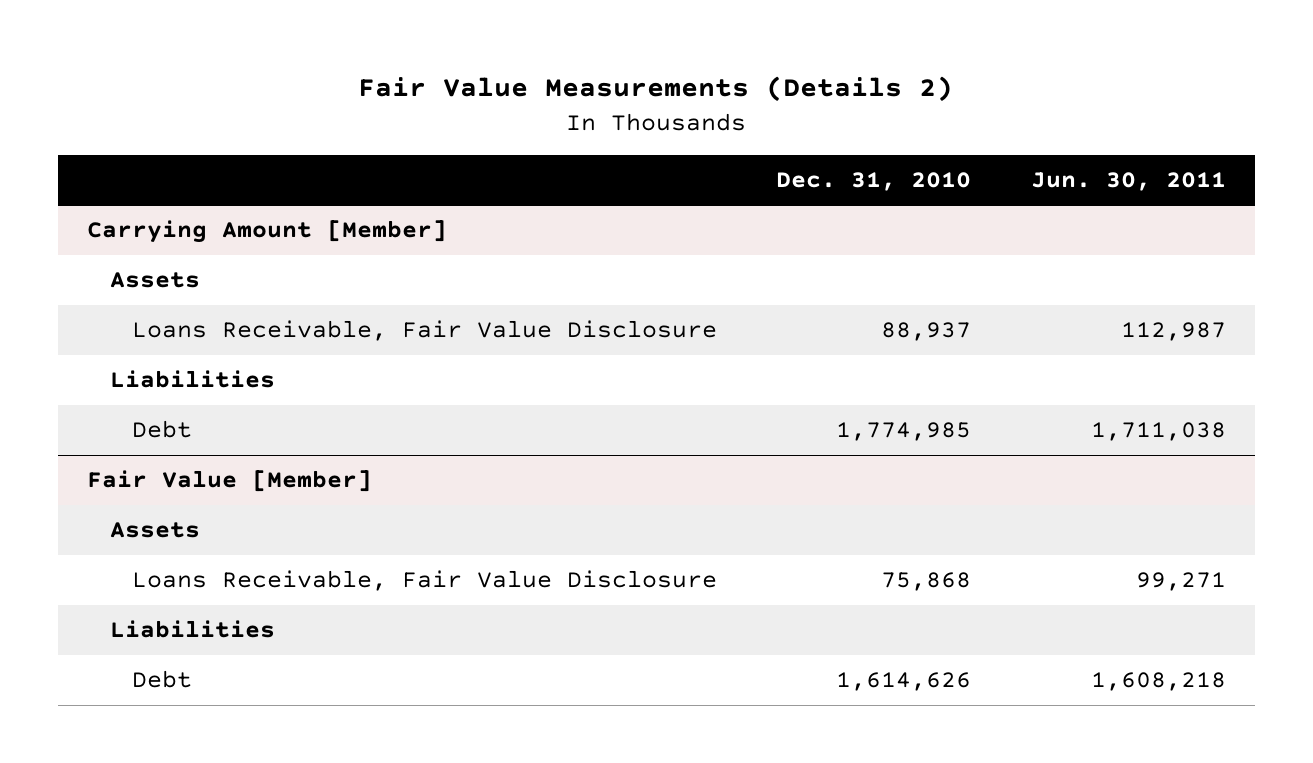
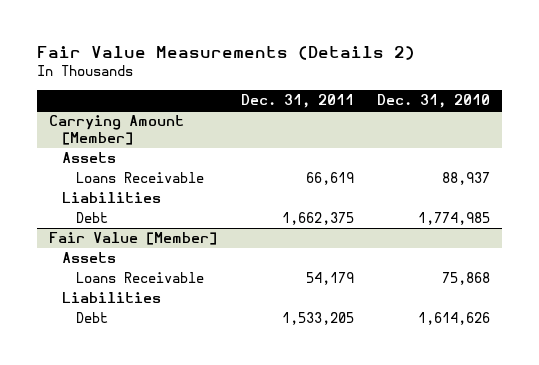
[1030,171,1226,191] Jun. 30, 2011 -> none
none -> [240,94,354,109] Dec. 31, 2011
[132,320,718,342] Loans Receivable, Fair Value Disclosure -> [75,172,204,184] Loans Receivable
[132,570,718,592] Loans Receivable, Fair Value Disclosure -> [75,272,204,284] Loans Receivable

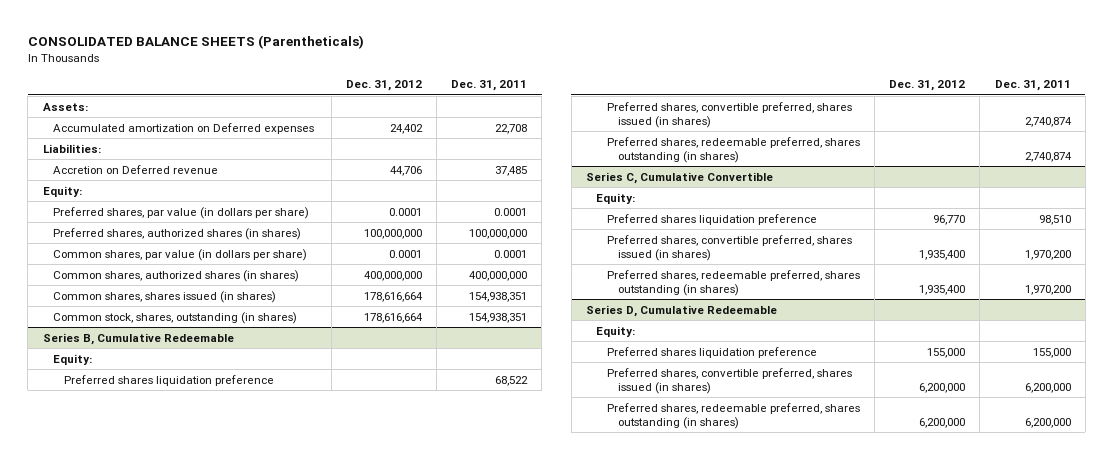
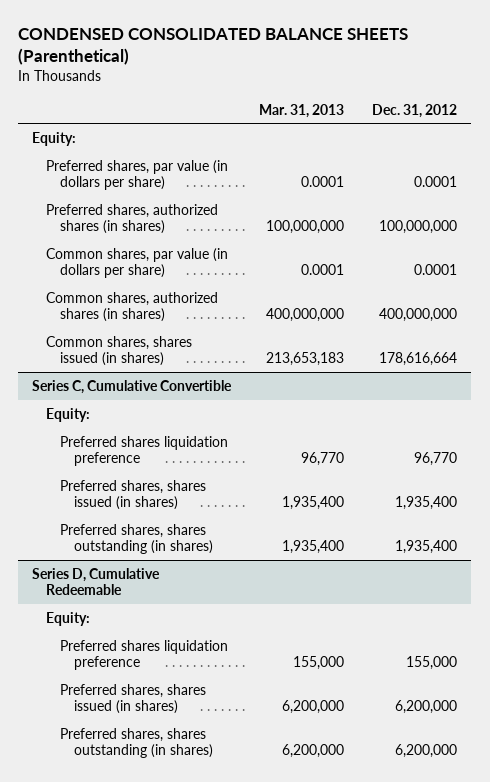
[27,35,364,50] CONSOLIDATED BALANCE SHEETS (Parentheticals) -> [18,28,409,66] CONDENSED CONSOLIDATED BALANCE SHEETS (Parenthetical)
[451,80,528,92] Dec. 31, 2011 -> none
none -> [259,103,345,118] Mar. 31, 2013
[42,102,88,111] Assets: -> none
[53,122,315,134] Accumulated amortization on Deferred expenses -> none
[42,143,101,153] Liabilities: -> none
[53,164,219,174] Accretion on Deferred revenue -> none
[53,311,298,324] Common stock, shares, outstanding (in shares) -> none
[42,332,234,345] Series B, Cumulative Redeemable -> none
[53,353,93,365] Equity: -> none
[63,374,274,386] Preferred shares liquidation preference -> none
[607,101,853,128] Preferred shares, convertible preferred, shares issued (in shares) -> none
[607,136,861,163] Preferred shares, redeemable preferred, shares outstanding (in shares) -> none
[607,234,853,261] Preferred shares, convertible preferred, shares issued (in shares) -> [60,479,207,511] Preferred shares, shares issued (in shares)
[607,269,861,296] Preferred shares, redeemable preferred, shares outstanding (in shares) -> [60,523,214,555] Preferred shares, shares outstanding (in shares)
[607,367,853,394] Preferred shares, convertible preferred, shares issued (in shares) -> [60,683,207,715] Preferred shares, shares issued (in shares)
[607,402,861,429] Preferred shares, redeemable preferred, shares outstanding (in shares) -> [60,727,214,759] Preferred shares, shares outstanding (in shares)

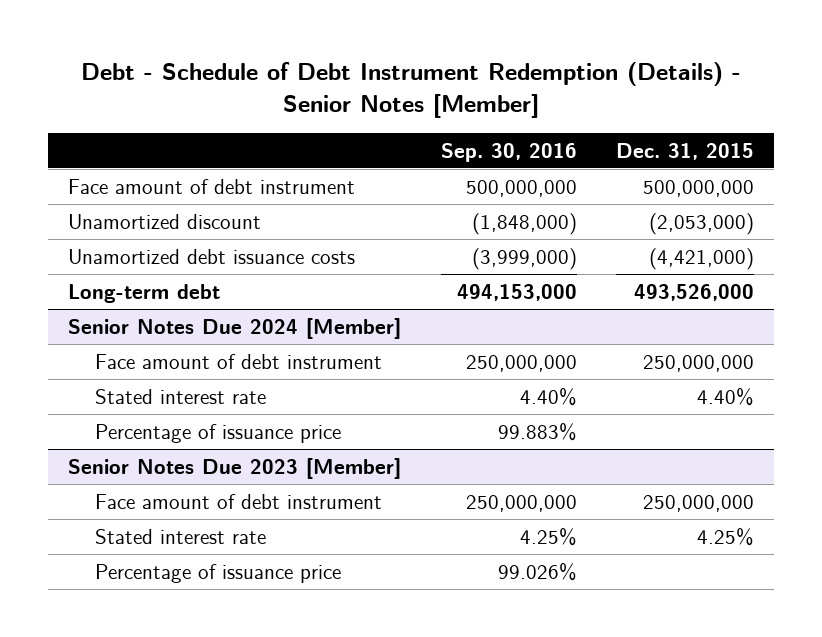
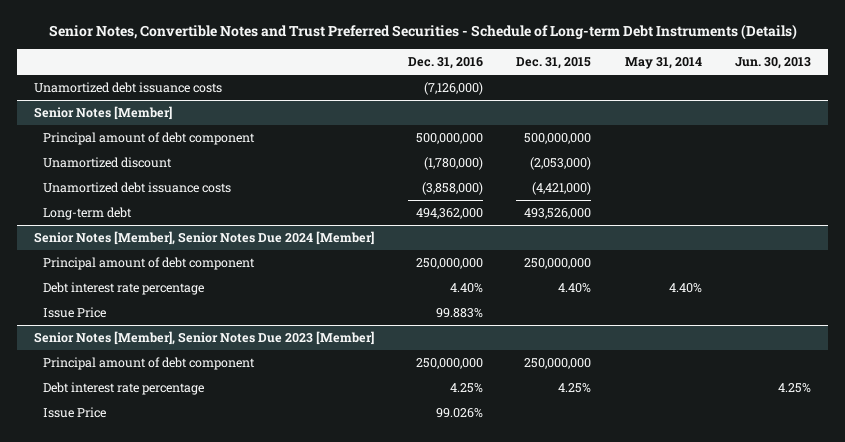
[81,62,742,119] Debt - Schedule of Debt Instrument Redemption (Details) - Senior Notes [Member] -> [48,24,797,41] Senior Notes, Convertible Notes and Trust Preferred Securities - Schedule of Long-term Debt Instruments (Details)
[440,142,577,162] Sep. 30, 2016 -> none
none -> [407,56,483,69] Dec. 31, 2016
none -> [624,56,702,69] May 31, 2014
none -> [735,56,812,69] Jun. 30, 2013
none -> [34,82,223,94] Unamortized debt issuance costs
none -> [34,106,173,121] Senior Notes [Member]
[68,178,356,194] Face amount of debt instrument -> [43,132,256,146] Principal amount of debt component
[68,317,402,339] Senior Notes Due 2024 [Member] -> [34,231,375,246] Senior Notes [Member], Senior Notes Due 2024 [Member]
[94,353,382,369] Face amount of debt instrument -> [43,257,256,271] Principal amount of debt component
[94,388,266,404] Stated interest rate -> [43,282,205,296] Debt interest rate percentage
[94,423,341,443] Percentage of issuance price -> [43,307,107,319] Issue Price
[68,457,402,479] Senior Notes Due 2023 [Member] -> [34,331,375,346] Senior Notes [Member], Senior Notes Due 2023 [Member]
[94,493,382,509] Face amount of debt instrument -> [43,357,256,371] Principal amount of debt component
[94,528,266,544] Stated interest rate -> [43,382,205,396] Debt interest rate percentage
[94,563,341,583] Percentage of issuance price -> [43,407,107,419] Issue Price

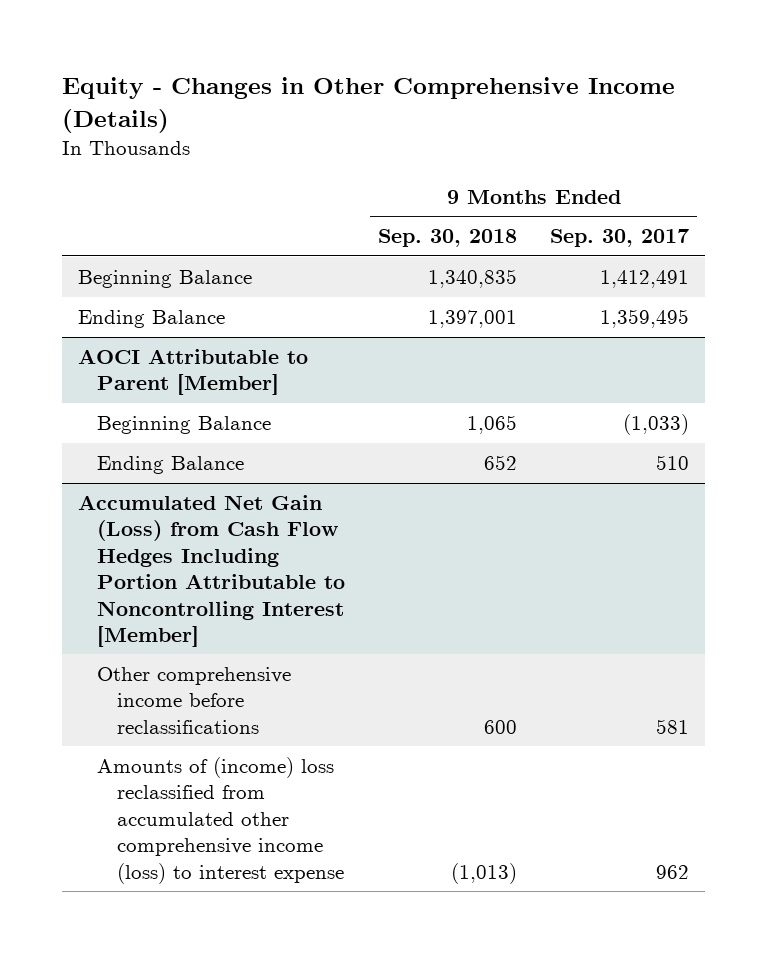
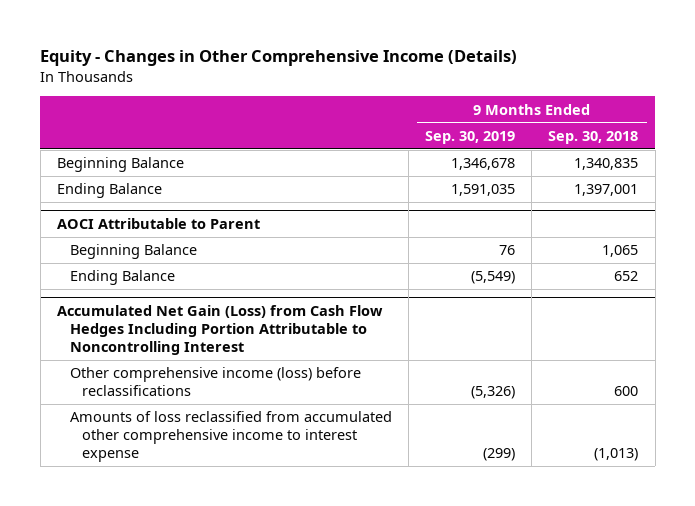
[549,229,689,248] Sep. 30, 2017 -> none
none -> [424,130,515,144] Sep. 30, 2019
[78,349,309,396] AOCI Attributable to Parent [Member] -> [56,218,260,230] AOCI Attributable to Parent
[78,495,346,647] Accumulated Net Gain (Loss) from Cash Flow Hedges Including Portion Attributable to Noncontrolling Interest [Member] -> [56,305,383,356] Accumulated Net Gain (Loss) from Cash Flow Hedges Including Portion Attributable to Noncontrolling Interest
[97,667,292,734] Other comprehensive income before reclassifications -> [69,367,361,397] Other comprehensive income (loss) before reclassifications
[97,757,344,884] Amounts of (income) loss reclassified from accumulated other comprehensive income (loss) to interest expense -> [69,411,392,463] Amounts of loss reclassified from accumulated other comprehensive income to interest expense

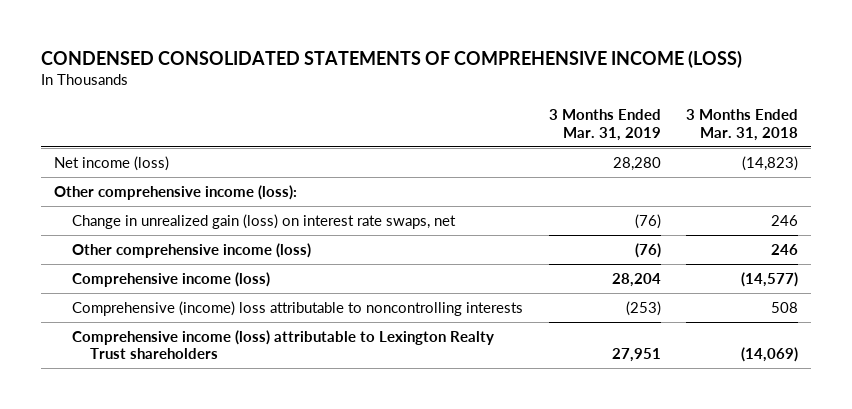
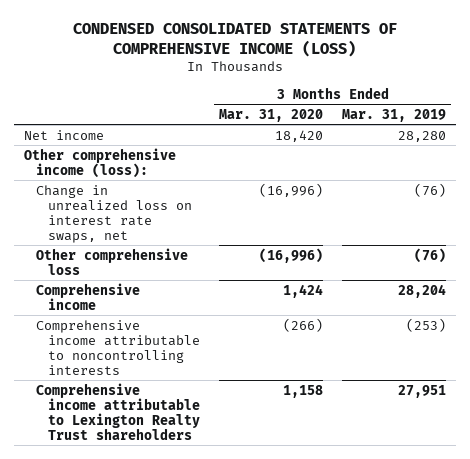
[686,109,799,141] 3 Months Ended Mar. 31, 2018 -> none
none -> [219,108,324,122] Mar. 31, 2020
[53,155,169,171] Net income (loss) -> [23,129,104,140] Net income
[71,213,456,229] Change in unrealized gain (loss) on interest rate swaps, net -> [35,184,192,243] Change in unrealized loss on interest rate swaps, net
[71,242,311,258] Other comprehensive income (loss) -> [35,247,188,275] Other comprehensive loss
[71,271,270,287] Comprehensive income (loss) -> [35,282,140,310] Comprehensive income
[71,300,523,316] Comprehensive (income) loss attributable to noncontrolling interests -> [35,319,200,375] Comprehensive income attributable to noncontrolling interests
[71,329,494,360] Comprehensive income (loss) attributable to Lexington Realty Trust shareholders -> [35,382,200,440] Comprehensive income attributable to Lexington Realty Trust shareholders

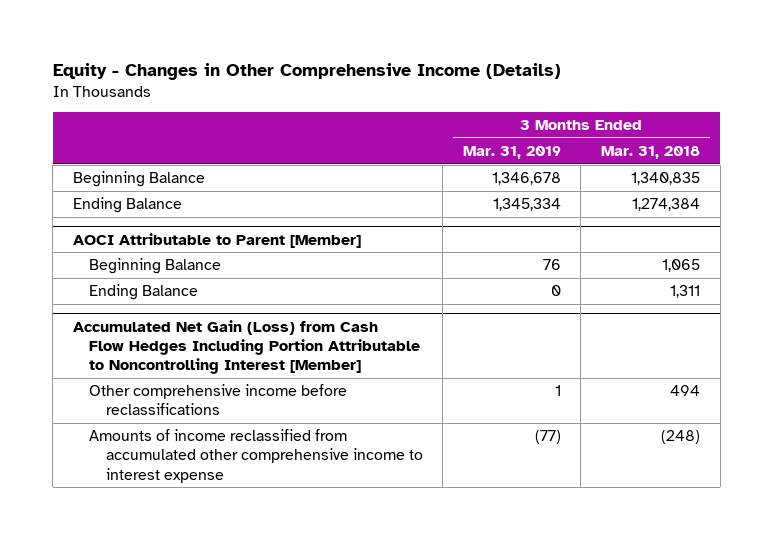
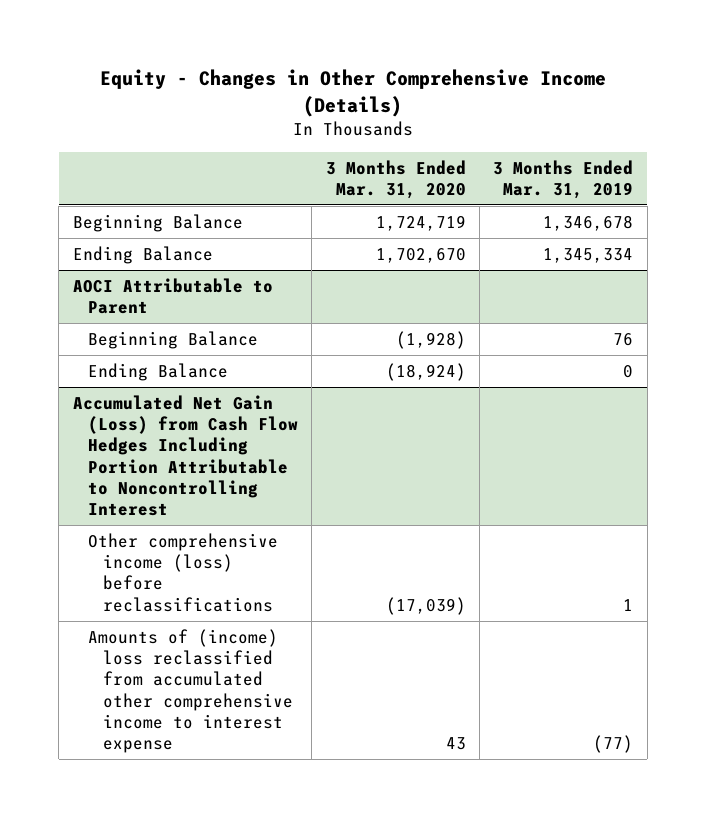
[601,146,701,160] Mar. 31, 2018 -> none
none -> [325,159,466,199] 3 Months Ended Mar. 31, 2020
[72,232,361,248] AOCI Attributable to Parent [Member] -> [72,278,273,315] AOCI Attributable to Parent
[72,319,421,375] Accumulated Net Gain (Loss) from Cash Flow Hedges Including Portion Attributable to Noncontrolling Interest [Member] -> [72,395,298,516] Accumulated Net Gain (Loss) from Cash Flow Hedges Including Portion Attributable to Noncontrolling Interest
[89,384,348,416] Other comprehensive income before reclassifications -> [87,533,278,612] Other comprehensive income (loss) before reclassifications
[89,429,423,483] Amounts of income reclassified from accumulated other comprehensive income to interest expense -> [87,629,294,753] Amounts of (income) loss reclassified from accumulated other comprehensive income to interest expense

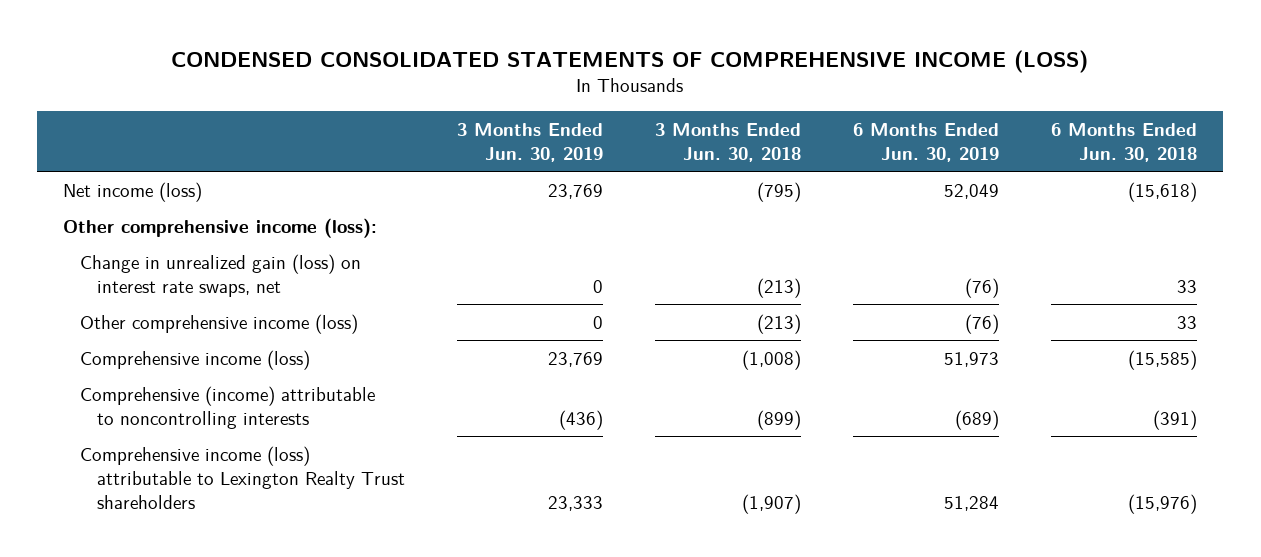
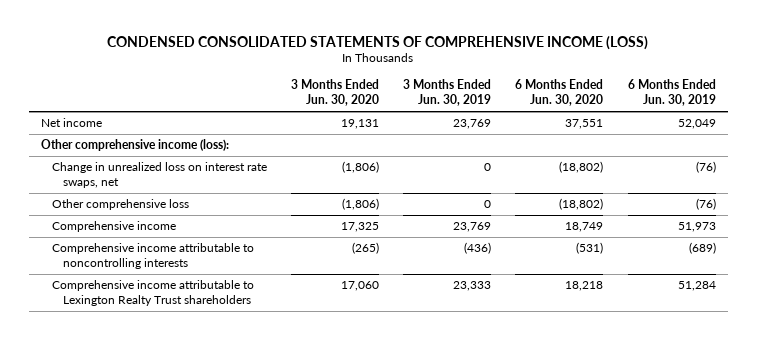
[654,122,801,162] 3 Months Ended Jun. 30, 2018 -> none
[1051,122,1198,162] 6 Months Ended Jun. 30, 2018 -> none
none -> [290,79,379,107] 3 Months Ended Jun. 30, 2020
none -> [515,79,604,107] 6 Months Ended Jun. 30, 2020
[63,181,203,202] Net income (loss) -> [40,118,102,128] Net income
[79,253,361,297] Change in unrealized gain (loss) on interest rate swaps, net -> [51,162,267,189] Change in unrealized loss on interest rate swaps, net
[79,313,358,334] Other comprehensive income (loss) -> [51,199,189,211] Other comprehensive loss
[79,349,310,370] Comprehensive income (loss) -> [51,221,176,233] Comprehensive income
[79,385,375,429] Comprehensive (income) attributable to noncontrolling interests -> [51,243,254,270] Comprehensive income attributable to noncontrolling interests
[79,445,405,509] Comprehensive income (loss) attributable to Lexington Realty Trust shareholders -> [51,280,254,307] Comprehensive income attributable to Lexington Realty Trust shareholders

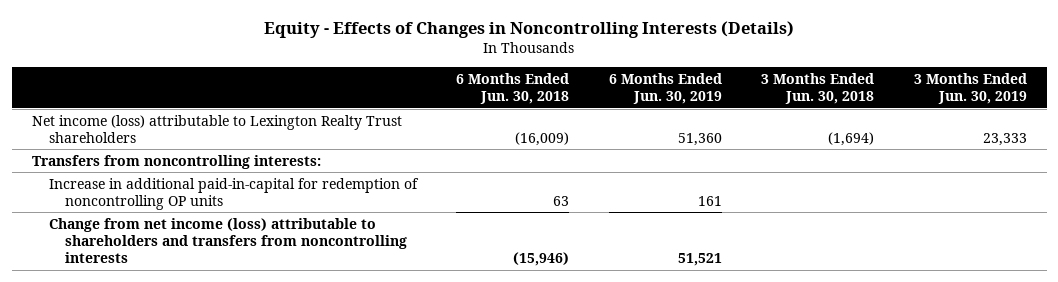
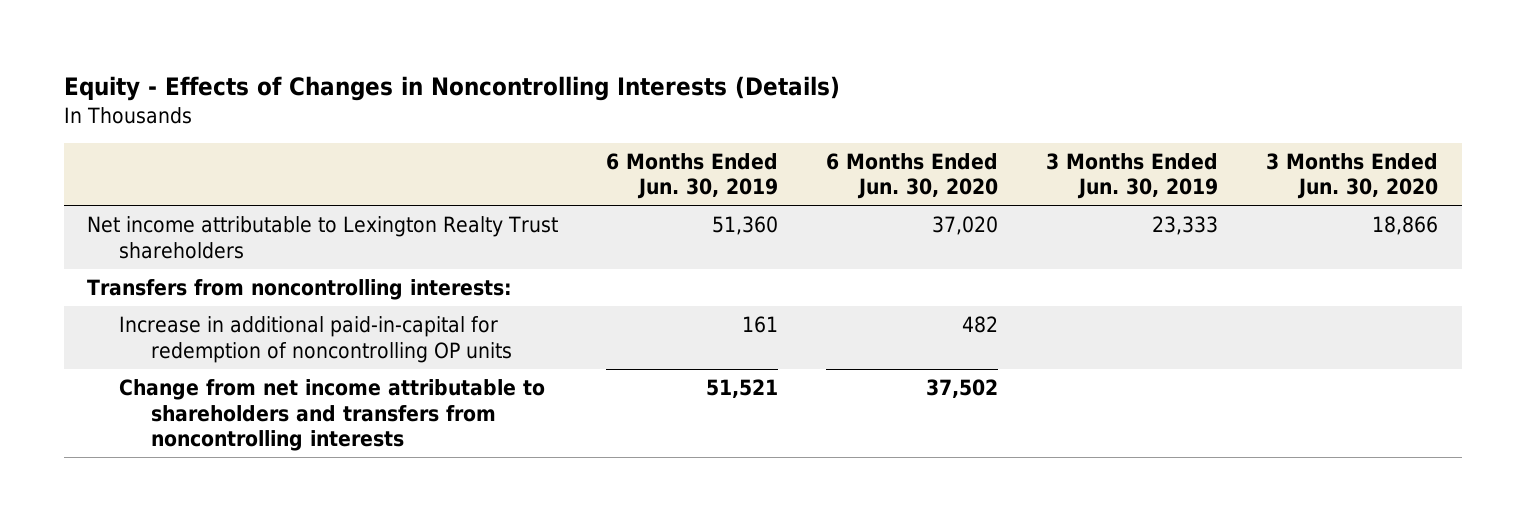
[456,73,570,105] 6 Months Ended Jun. 30, 2018 -> none
[761,73,875,105] 3 Months Ended Jun. 30, 2018 -> none
none -> [826,152,999,200] 6 Months Ended Jun. 30, 2020
none -> [1265,152,1438,200] 3 Months Ended Jun. 30, 2020
[31,114,402,143] Net income (loss) attributable to Lexington Realty Trust shareholders -> [87,215,559,259] Net income attributable to Lexington Realty Trust shareholders
[48,217,408,264] Change from net income (loss) attributable to shareholders and transfers from noncontrolling interests -> [119,378,546,452] Change from net income attributable to shareholders and transfers from noncontrolling interests

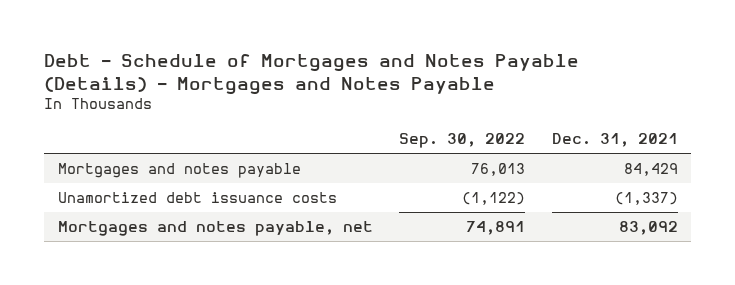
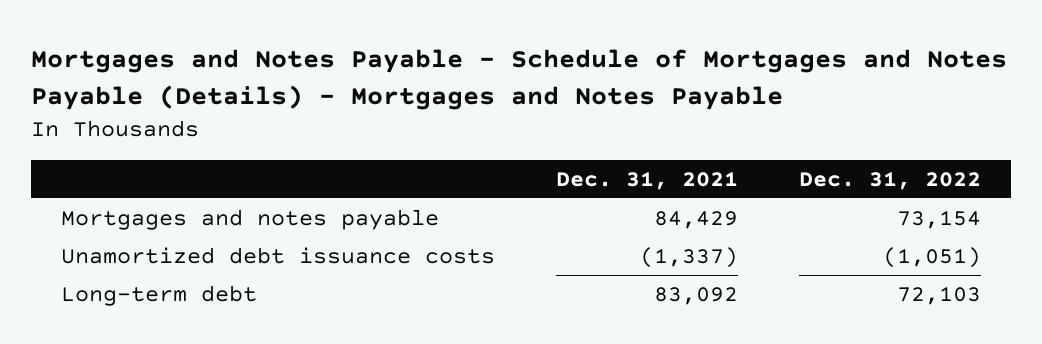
[44,54,580,95] Debt - Schedule of Mortgages and Notes Payable (Details) - Mortgages and Notes Payable -> [30,49,1007,111] Mortgages and Notes Payable - Schedule of Mortgages and Notes Payable (Details) - Mortgages and Notes Payable
[399,133,526,149] Sep. 30, 2022 -> none
none -> [798,170,981,190] Dec. 31, 2022
[57,221,373,237] Mortgages and notes payable, net -> [61,285,258,307] Long-term debt

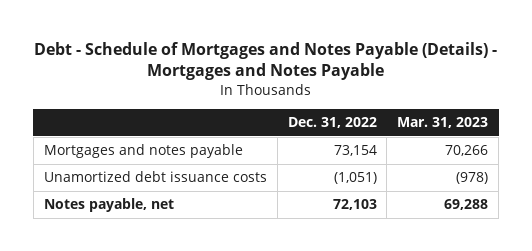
[30,49,1007,111] Mortgages and Notes Payable - Schedule of Mortgages and Notes Payable (Details) - Mortgages and Notes Payable -> [34,41,498,81] Debt - Schedule of Mortgages and Notes Payable (Details) - Mortgages and Notes Payable
[555,170,738,190] Dec. 31, 2021 -> none
none -> [397,117,489,129] Mar. 31, 2023
[61,285,258,307] Long-term debt -> [43,198,174,213] Notes payable, net

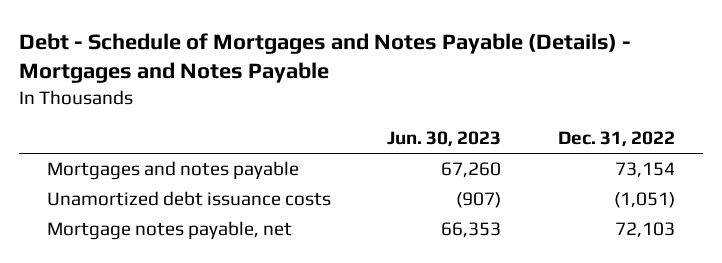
[397,117,489,129] Mar. 31, 2023 -> none
none -> [387,131,502,148] Jun. 30, 2023
[43,198,174,213] Notes payable, net -> [47,221,293,241] Mortgage notes payable, net

